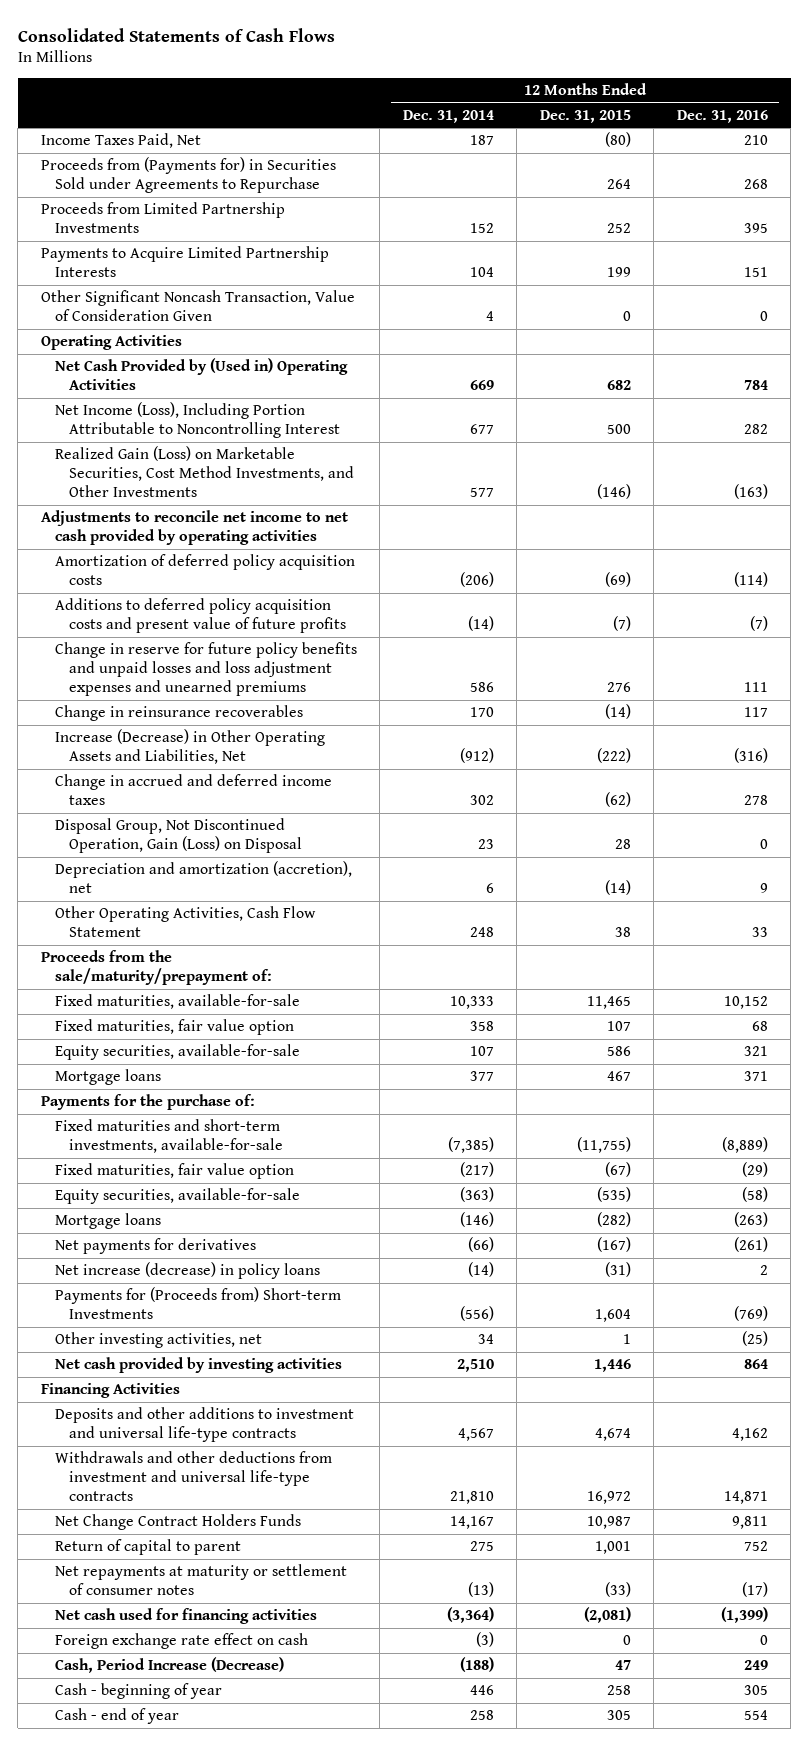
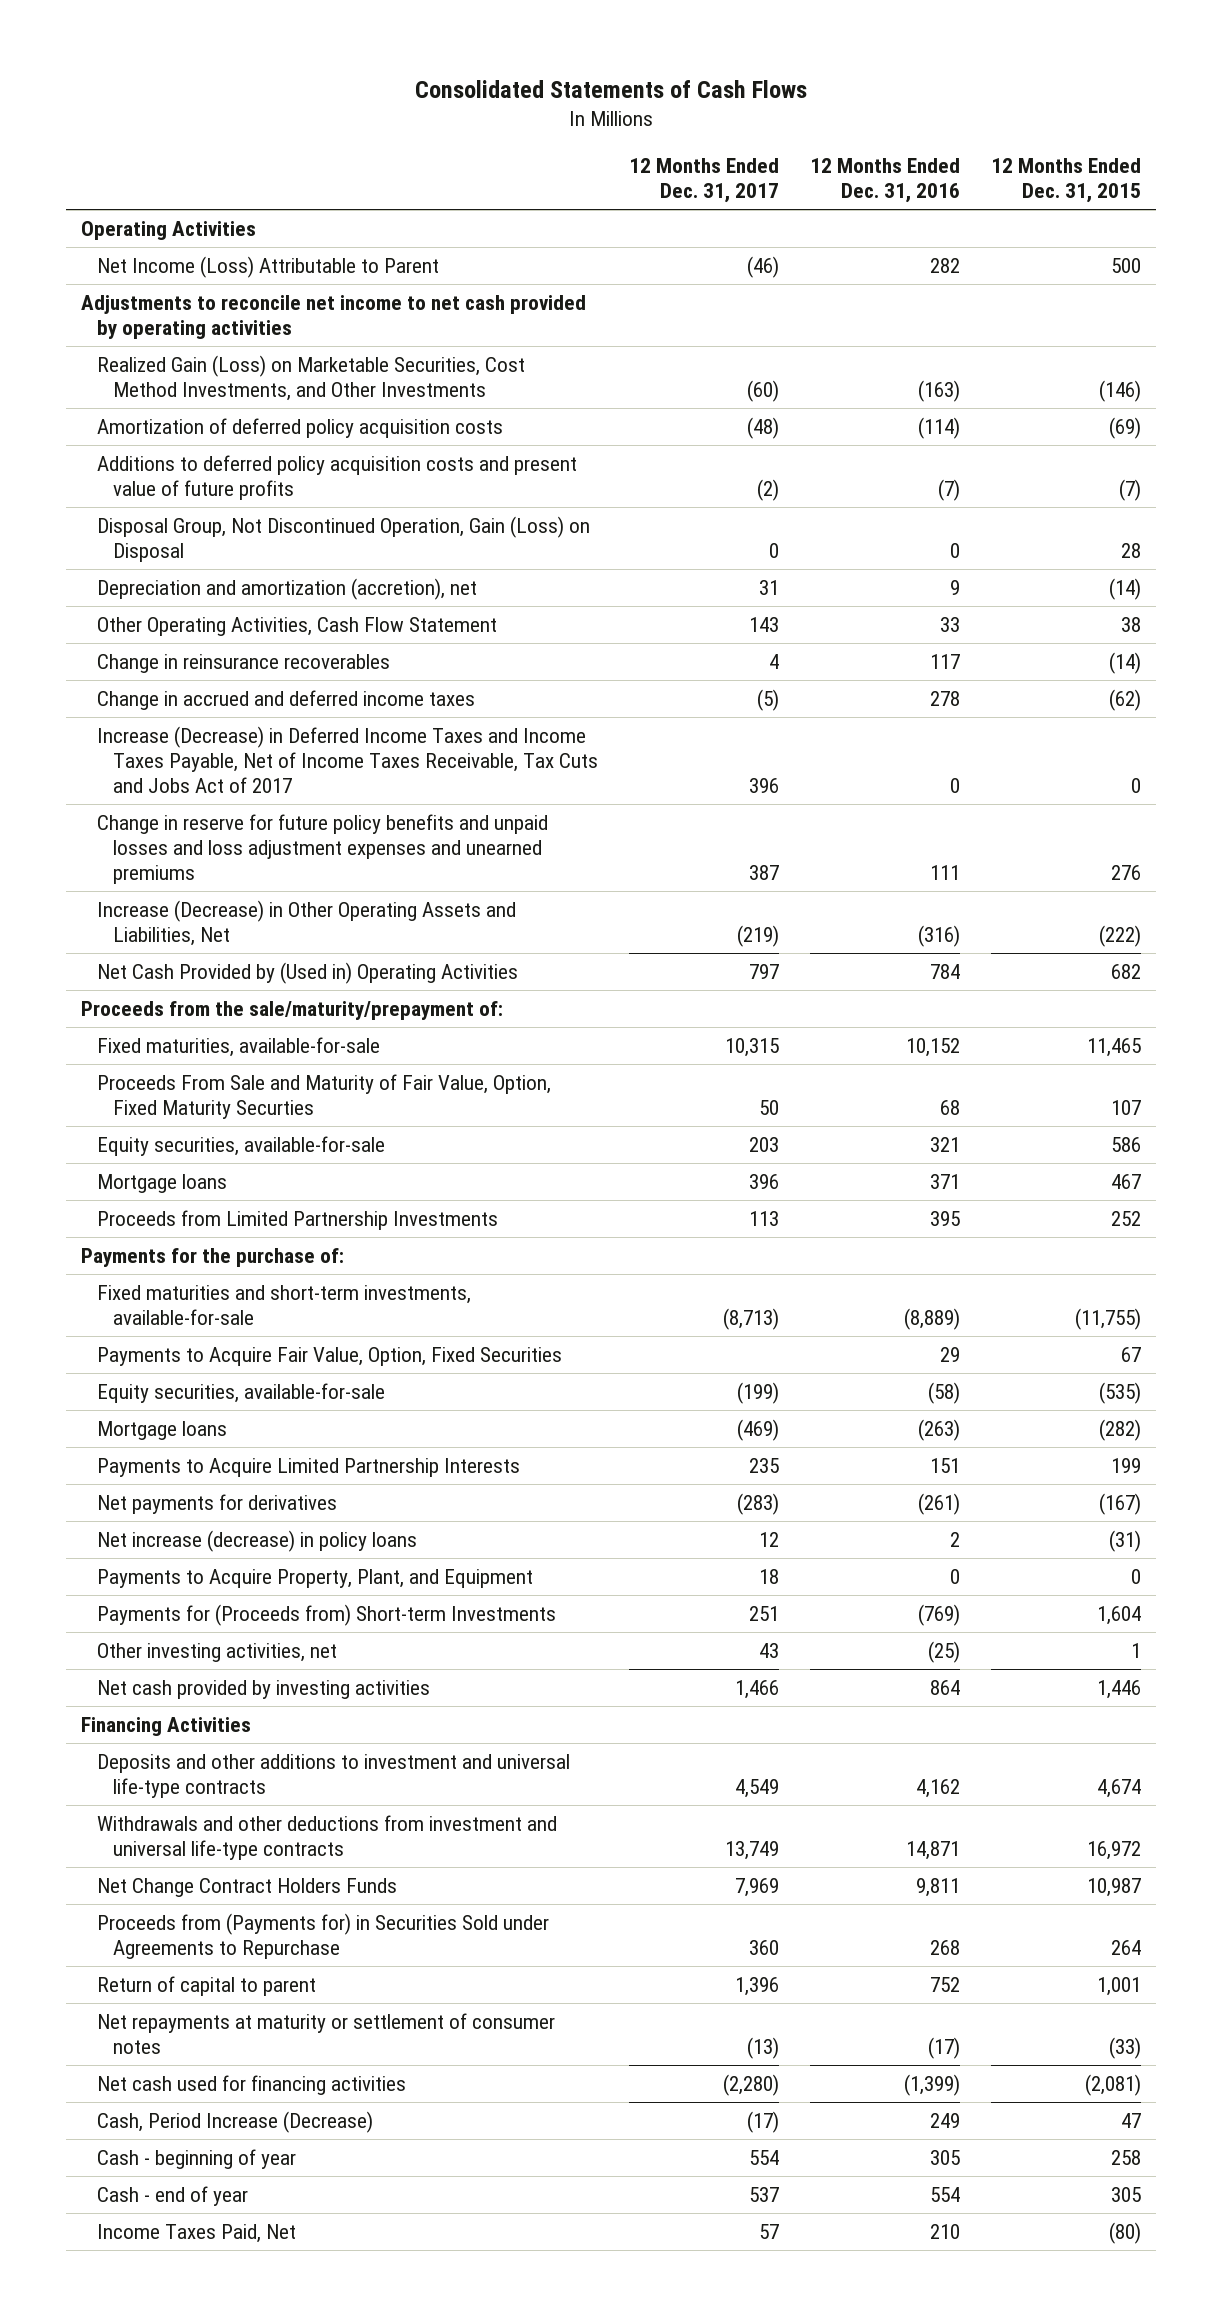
[402,109,494,123] Dec. 31, 2014 -> none
none -> [628,158,779,204] 12 Months Ended Dec. 31, 2017
[40,290,355,322] Other Significant Noncash Transaction, Value of Consideration Given -> none
[54,402,341,439] Net Income (Loss), Including Portion Attributable to Noncontrolling Interest -> [96,256,439,279] Net Income (Loss) Attributable to Parent
[54,446,355,498] Realized Gain (Loss) on Marketable Securities, Cost Method Investments, and Other Investments -> [96,355,525,401] Realized Gain (Loss) on Marketable Securities, Cost Method Investments, and Other Investments
[54,705,303,722] Change in reinsurance recoverables -> [96,654,390,674] Change in reinsurance recoverables
[54,774,332,806] Change in accrued and deferred income taxes -> [96,690,475,711] Change in accrued and deferred income taxes
none -> [96,726,598,793] Increase (Decrease) in Deferred Income Taxes and Income Taxes Payable, Net of Income Taxes Receivable, Tax Cuts and Jobs Act of 2017
[54,642,357,697] Change in reserve for future policy benefits and unpaid losses and loss adjustment expenses and unearned premiums -> [96,814,548,884] Change in reserve for future policy benefits and unpaid losses and loss adjustment expenses and unearned premiums
[54,729,325,765] Increase (Decrease) in Other Operating Assets and Liabilities, Net -> [96,900,516,946] Increase (Decrease) in Other Operating Assets and Liabilities, Net
[54,358,348,391] Net Cash Provided by (Used in) Operating Activities -> [96,962,518,985] Net Cash Provided by (Used in) Operating Activities
[54,1019,294,1036] Fixed maturities, fair value option -> [96,1074,551,1119] Proceeds From Sale and Maturity of Fair Value, Option, Fixed Maturity Securties
[40,202,285,234] Proceeds from Limited Partnership Investments -> [96,1210,498,1231] Proceeds from Limited Partnership Investments
[54,1163,294,1180] Fixed maturities, fair value option -> none
none -> [96,1347,562,1367] Payments to Acquire Fair Value, Option, Fixed Securities
[40,246,329,278] Payments to Acquire Limited Partnership Interests -> [96,1458,520,1478] Payments to Acquire Limited Partnership Interests
none -> [96,1569,533,1589] Payments to Acquire Property, Plant, and Equipment
[40,157,336,194] Proceeds from (Payments for) in Securities Sold under Agreements to Repurchase -> [96,1913,549,1959] Proceeds from (Payments for) in Securities Sold under Agreements to Repurchase
[54,1633,308,1650] Foreign exchange rate effect on cash -> none
[40,133,201,149] Income Taxes Paid, Net -> [96,2224,296,2244] Income Taxes Paid, Net

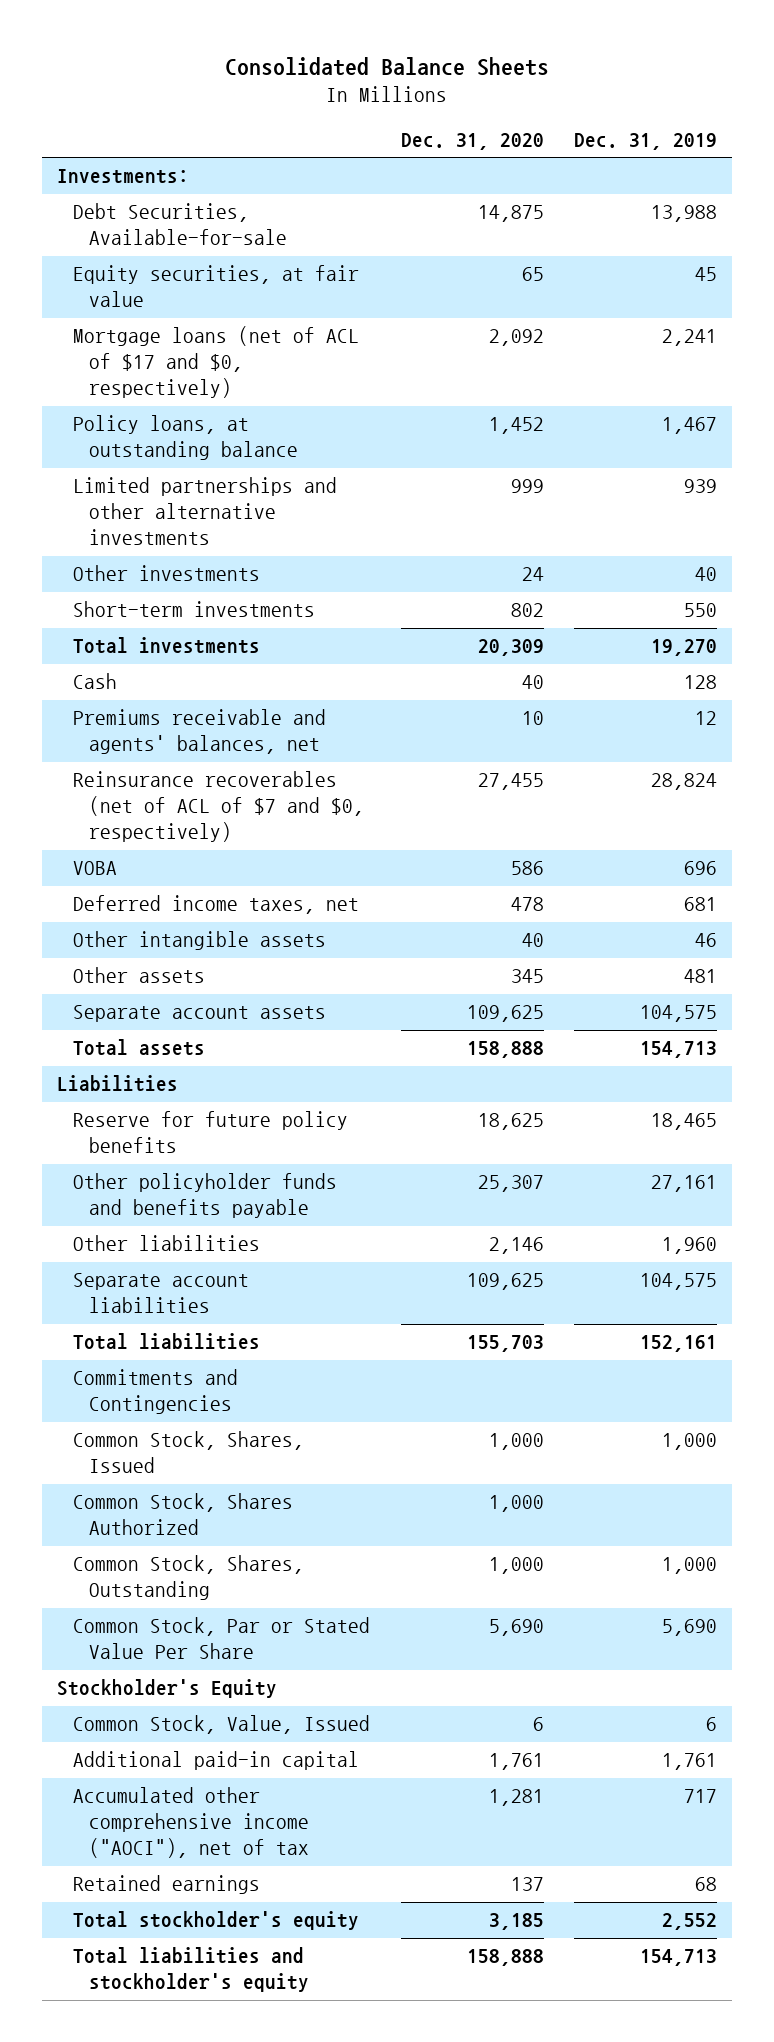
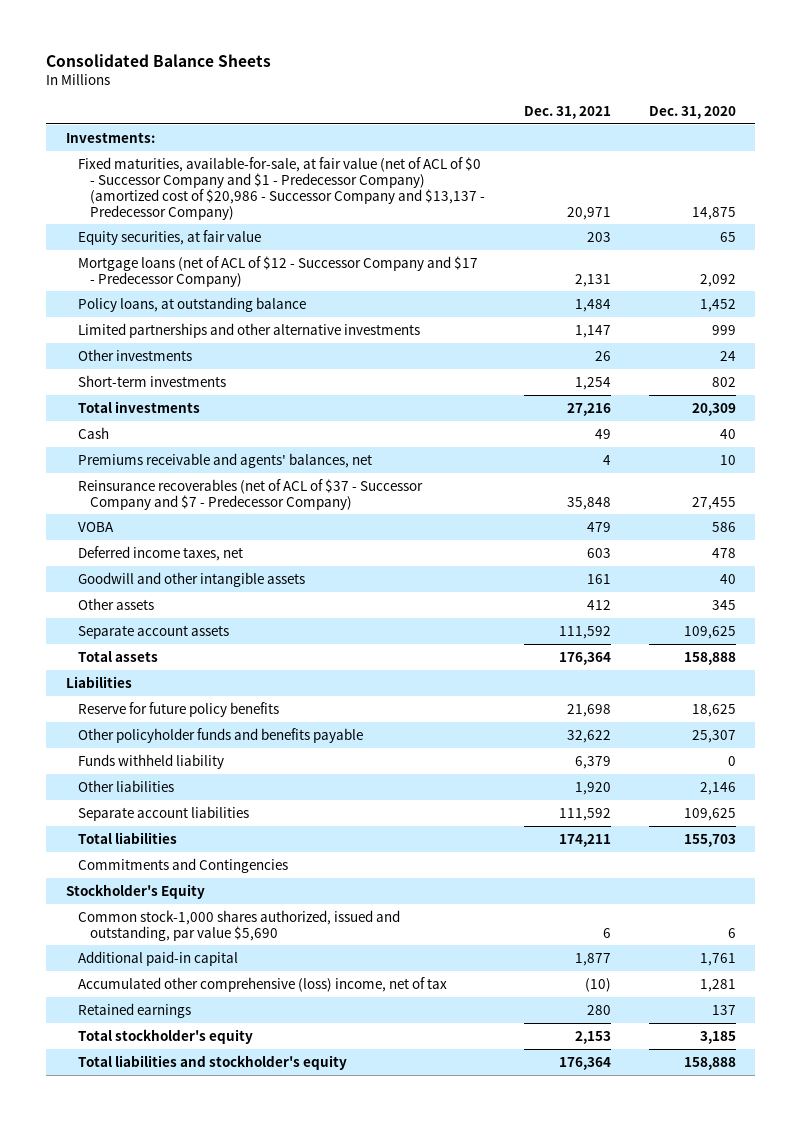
[573,132,717,150] Dec. 31, 2019 -> none
none -> [523,106,611,120] Dec. 31, 2021
[73,203,288,246] Debt Securities, Available-for-sale -> [77,156,486,220] Fixed maturities, available-for-sale, at fair value (net of ACL of $0 - Successor Company and $1 - Predecessor Company) (amortized cost of $20,986 - Successor Company and $13,137 - Predecessor Company)
[73,326,360,399] Mortgage loans (net of ACL of $17 and $0, respectively) -> [77,255,478,287] Mortgage loans (net of ACL of $12 - Successor Company and $17 - Predecessor Company)
[73,771,365,843] Reinsurance recoverables (net of ACL of $7 and $0, respectively) -> [77,478,423,510] Reinsurance recoverables (net of ACL of $37 - Successor Company and $7 - Predecessor Company)
[73,931,327,951] Other intangible assets -> [77,571,305,587] Goodwill and other intangible assets
none -> [77,753,224,769] Funds withheld liability
[73,1431,305,1474] Common Stock, Shares, Issued -> none
[73,1493,294,1536] Common Stock, Shares Authorized -> none
[73,1555,305,1601] Common Stock, Shares, Outstanding -> none
[73,1617,371,1660] Common Stock, Par or Stated Value Per Share -> none
[73,1715,371,1735] Common Stock, Value, Issued -> [77,909,400,941] Common stock-1,000 shares authorized, issued and outstanding, par value $5,690
[73,1787,310,1859] Accumulated other comprehensive income ("AOCI"), net of tax -> [77,976,447,992] Accumulated other comprehensive (loss) income, net of tax

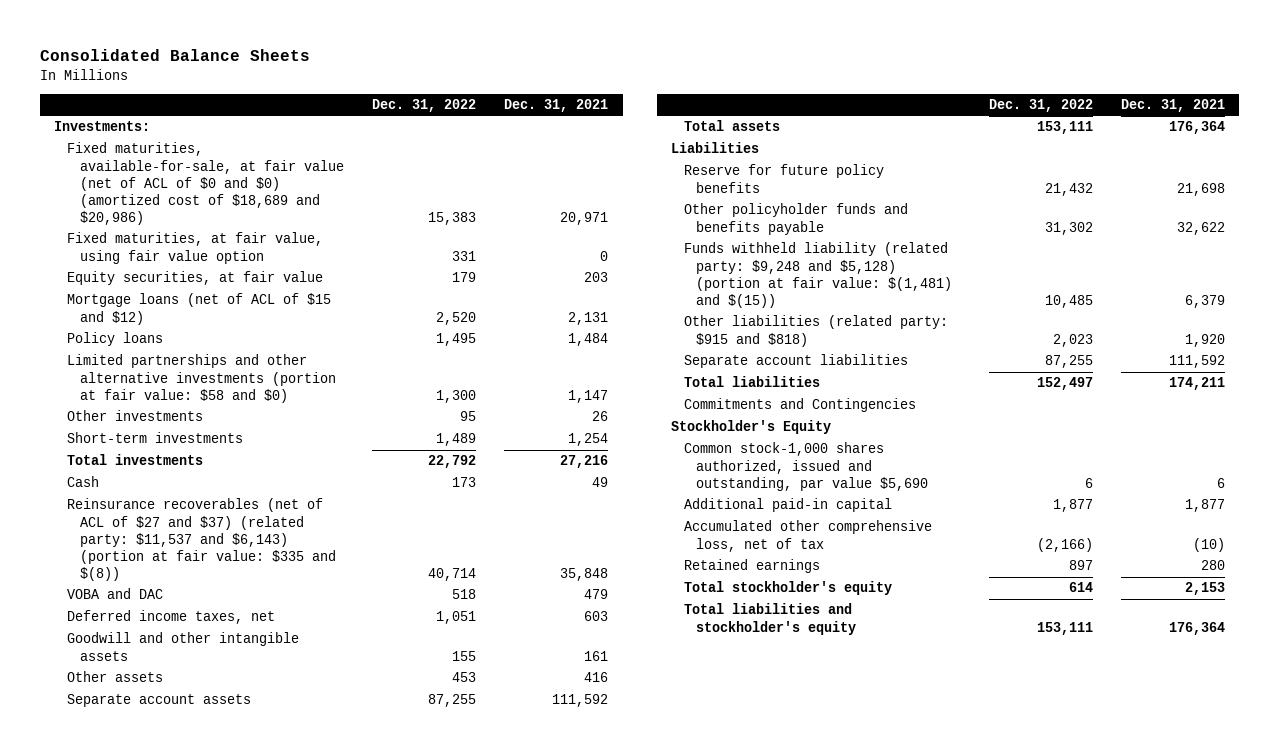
[649,106,737,120] Dec. 31, 2020 -> none
none -> [372,99,477,113] Dec. 31, 2022
[77,156,486,220] Fixed maturities, available-for-sale, at fair value (net of ACL of $0 - Successor Company and $1 - Predecessor Company) (amortized cost of $20,986 - Successor Company and $13,137 - Predecessor Company) -> [67,142,344,226] Fixed maturities, available-for-sale, at fair value (net of ACL of $0 and $0) (amortized cost of $18,689 and $20,986)
none -> [67,232,324,264] Fixed maturities, at fair value, using fair value option
[77,255,478,287] Mortgage loans (net of ACL of $12 - Successor Company and $17 - Predecessor Company) -> [67,293,332,325] Mortgage loans (net of ACL of $15 and $12)
[77,296,306,312] Policy loans, at outstanding balance -> [67,332,164,347] Policy loans
[77,322,420,338] Limited partnerships and other alternative investments -> [67,354,336,403] Limited partnerships and other alternative investments (portion at fair value: $58 and $0)
[77,452,372,468] Premiums receivable and agents' balances, net -> none
[77,478,423,510] Reinsurance recoverables (net of ACL of $37 - Successor Company and $7 - Predecessor Company) -> [67,498,336,582] Reinsurance recoverables (net of ACL of $27 and $37) (related party: $11,537 and $6,143) (portion at fair value: $335 and $(8))
[77,521,114,532] VOBA -> [67,588,164,600] VOBA and DAC
[586,599,611,610] 412 -> [584,672,609,683] 416
[77,753,224,769] Funds withheld liability -> [683,242,953,308] Funds withheld liability (related party: $9,248 and $5,128) (portion at fair value: $(1,481) and $(15))
[77,779,174,792] Other liabilities -> [683,315,948,347] Other liabilities (related party: $915 and $818)
[77,976,447,992] Accumulated other comprehensive (loss) income, net of tax -> [683,520,932,552] Accumulated other comprehensive loss, net of tax

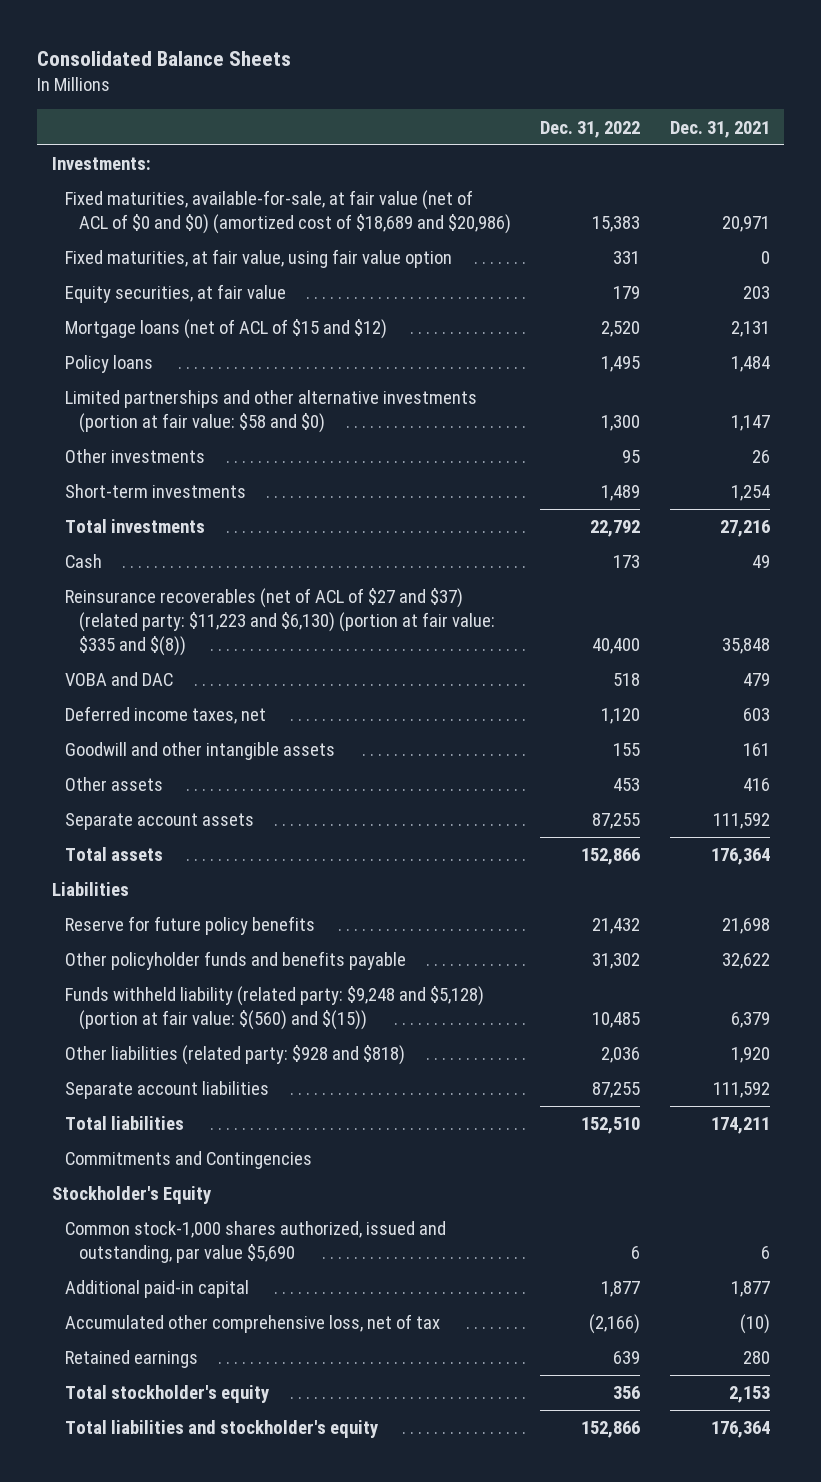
[67,498,336,582] Reinsurance recoverables (net of ACL of $27 and $37) (related party: $11,537 and $6,143) (portion at fair value: $335 and $(8)) -> [65,588,496,657] Reinsurance recoverables (net of ACL of $27 and $37) (related party: $11,223 and $6,130) (portion at fair value: $335 and $(8))
[428,568,477,582] 40,714 -> [592,638,641,655] 40,400
[436,611,477,625] 1,051 -> [601,708,641,725] 1,120
[1036,121,1093,135] 153,111 -> [581,848,641,866] 152,866
[683,242,953,308] Funds withheld liability (related party: $9,248 and $5,128) (portion at fair value: $(1,481) and $(15)) -> [65,986,485,1031] Funds withheld liability (related party: $9,248 and $5,128) (portion at fair value: $(560) and $(15))
[683,315,948,347] Other liabilities (related party: $915 and $818) -> [65,1045,406,1066] Other liabilities (related party: $928 and $818)
[1052,333,1093,347] 2,023 -> [601,1047,641,1064] 2,036
[1036,377,1093,391] 152,497 -> [581,1117,641,1135] 152,510
[1068,560,1093,571] 897 -> [613,1351,641,1365] 639
[1068,582,1093,593] 614 -> [613,1386,641,1400] 356
[1036,621,1093,635] 153,111 -> [581,1421,641,1439] 152,866

